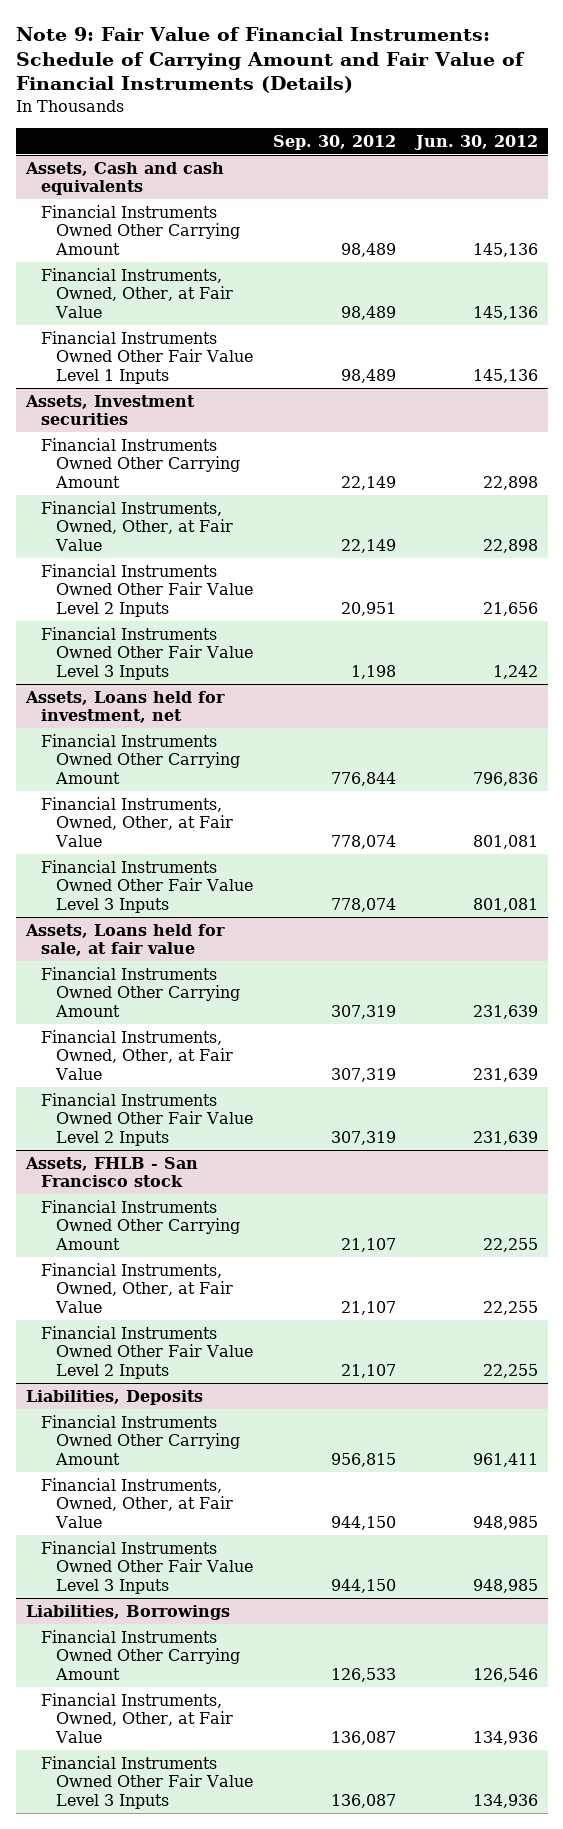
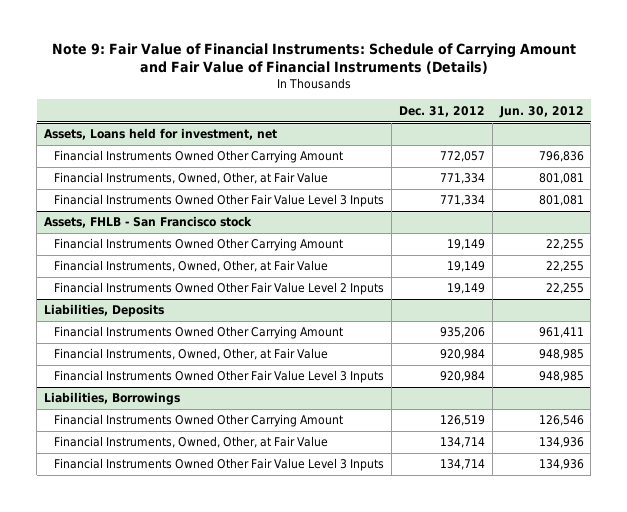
[273,134,397,150] Sep. 30, 2012 -> none
none -> [398,105,485,117] Dec. 31, 2012
[24,161,224,196] Assets, Cash and cash equivalents -> none
[40,204,241,256] Financial Instruments Owned Other Carrying Amount -> none
[40,267,234,319] Financial Instruments, Owned, Other, at Fair Value -> none
[40,330,254,385] Financial Instruments Owned Other Fair Value Level 1 Inputs -> none
[24,394,195,426] Assets, Investment securities -> none
[40,437,241,489] Financial Instruments Owned Other Carrying Amount -> none
[40,500,234,552] Financial Instruments, Owned, Other, at Fair Value -> none
[40,563,254,618] Financial Instruments Owned Other Fair Value Level 2 Inputs -> none
[40,626,254,681] Financial Instruments Owned Other Fair Value Level 3 Inputs -> none
[24,923,225,957] Assets, Loans held for sale, at fair value -> none
[40,966,241,1018] Financial Instruments Owned Other Carrying Amount -> none
[40,1029,234,1081] Financial Instruments, Owned, Other, at Fair Value -> none
[40,1092,254,1147] Financial Instruments Owned Other Fair Value Level 2 Inputs -> none

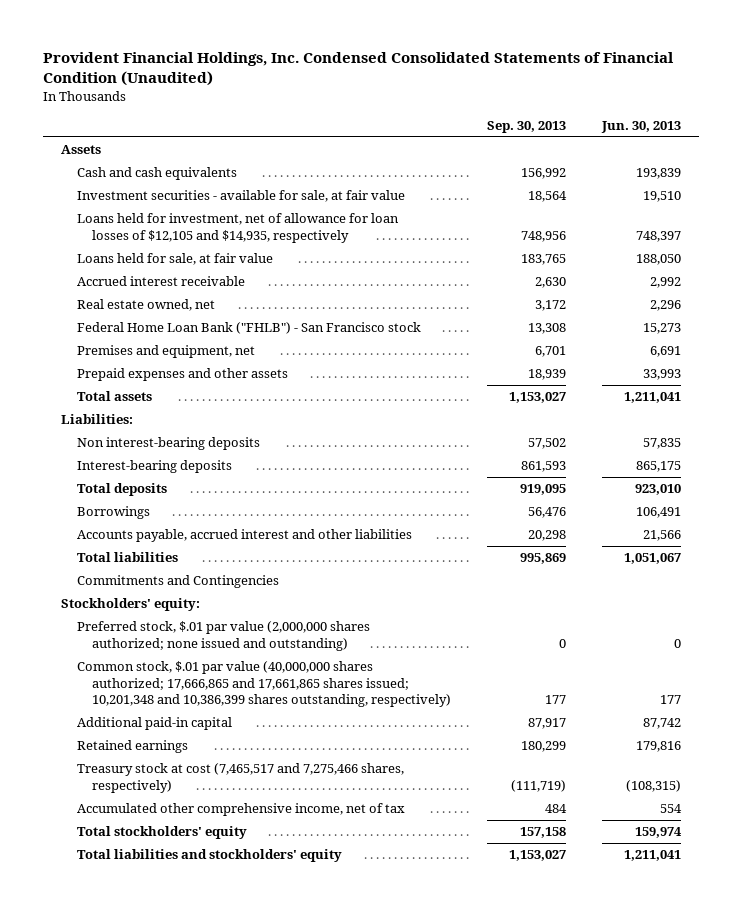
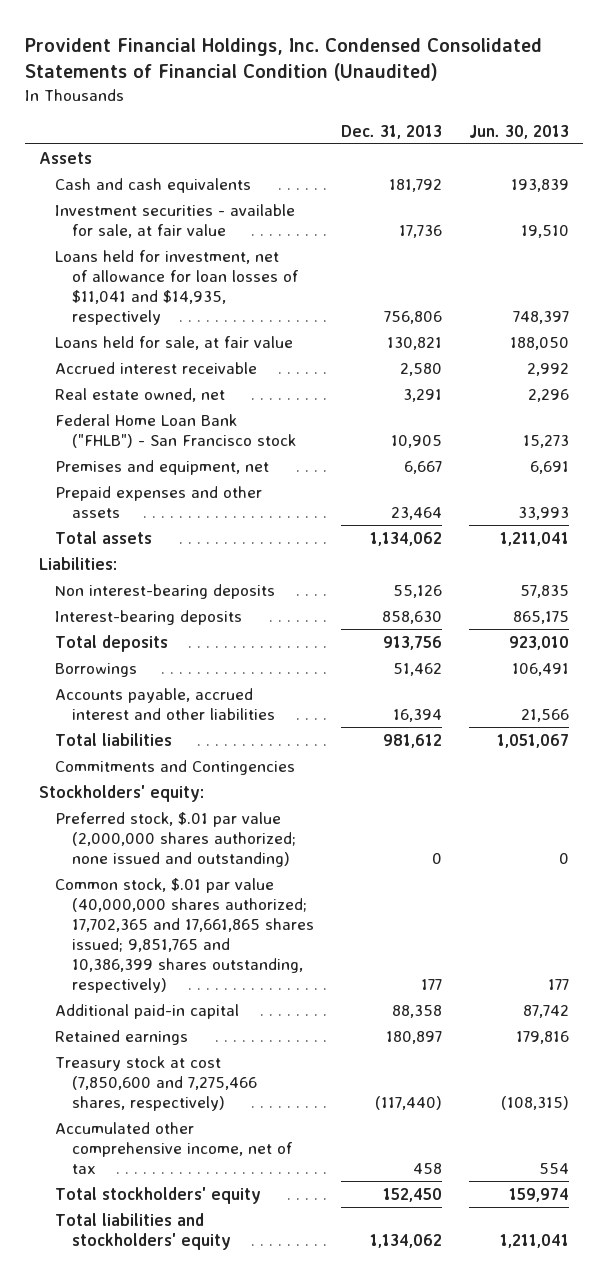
[487,120,567,133] Sep. 30, 2013 -> none
none -> [340,124,442,139] Dec. 31, 2013
[76,213,399,243] Loans held for investment, net of allowance for loan losses of $12,105 and $14,935, respectively -> [55,249,299,325] Loans held for investment, net of allowance for loan losses of $11,041 and $14,935, respectively
[76,661,452,708] Common stock, $.01 par value (40,000,000 shares authorized; 17,666,865 and 17,661,865 shares issued; 10,201,348 and 10,386,399 shares outstanding, respectively) -> [55,877,314,993] Common stock, $.01 par value (40,000,000 shares authorized; 17,702,365 and 17,661,865 shares issued; 9,851,765 and 10,386,399 shares outstanding, respectively)
[76,763,404,793] Treasury stock at cost (7,465,517 and 7,275,466 shares, respectively) -> [55,1055,257,1111] Treasury stock at cost (7,850,600 and 7,275,466 shares, respectively)

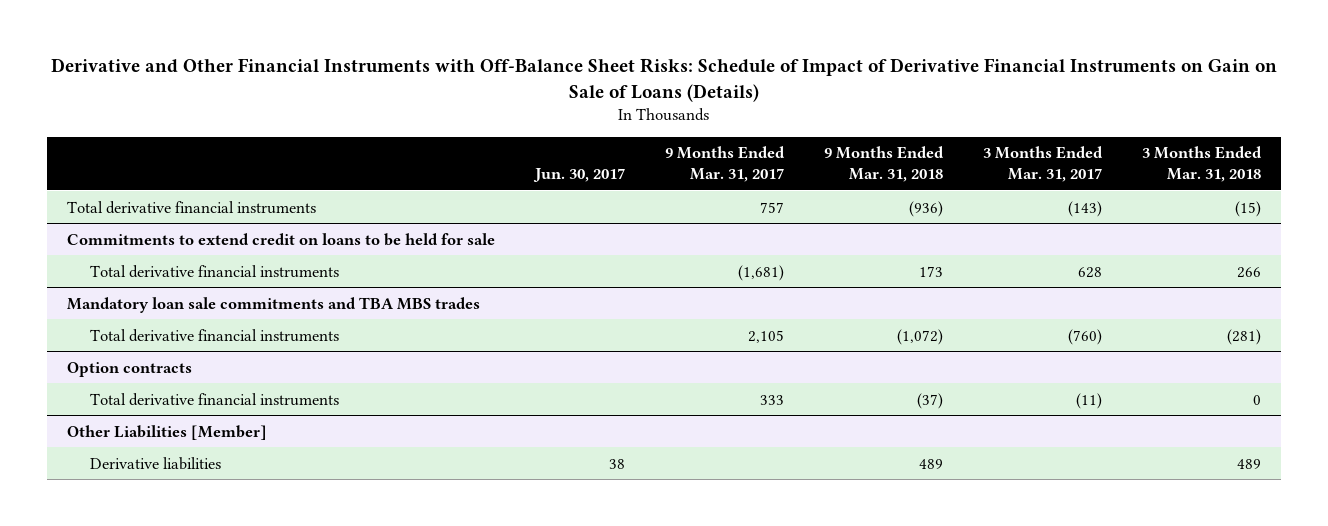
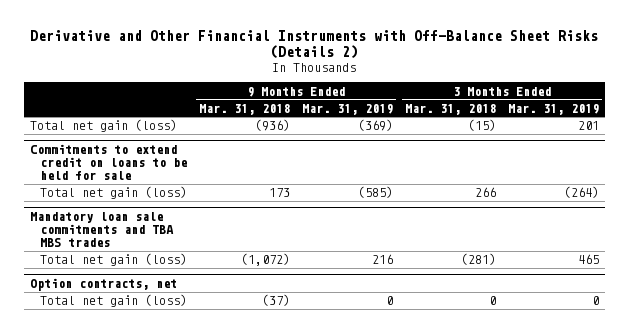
[50,58,1277,102] Derivative and Other Financial Instruments with Off-Balance Sheet Risks: Schedule of Impact of Derivative Financial Instruments on Gain on Sale of Loans (Details) -> [30,29,599,60] Derivative and Other Financial Instruments with Off-Balance Sheet Risks (Details 2)
[532,167,625,182] Jun. 30, 2017 -> none
[664,146,785,182] 9 Months Ended Mar. 31, 2017 -> none
[983,146,1104,182] 3 Months Ended Mar. 31, 2017 -> none
none -> [302,103,394,115] Mar. 31, 2019
none -> [507,103,599,115] Mar. 31, 2019
[66,200,316,214] Total derivative financial instruments -> [30,119,178,133] Total net gain (loss)
[89,264,339,278] Total derivative financial instruments -> [40,186,188,200] Total net gain (loss)
[66,424,267,440] Other Liabilities [Member] -> none
[89,456,221,470] Derivative liabilities -> none
[89,328,339,342] Total derivative financial instruments -> [40,253,188,267] Total net gain (loss)
[66,361,192,377] Option contracts -> [30,278,178,292] Option contracts, net
[89,392,339,406] Total derivative financial instruments -> [40,294,188,308] Total net gain (loss)

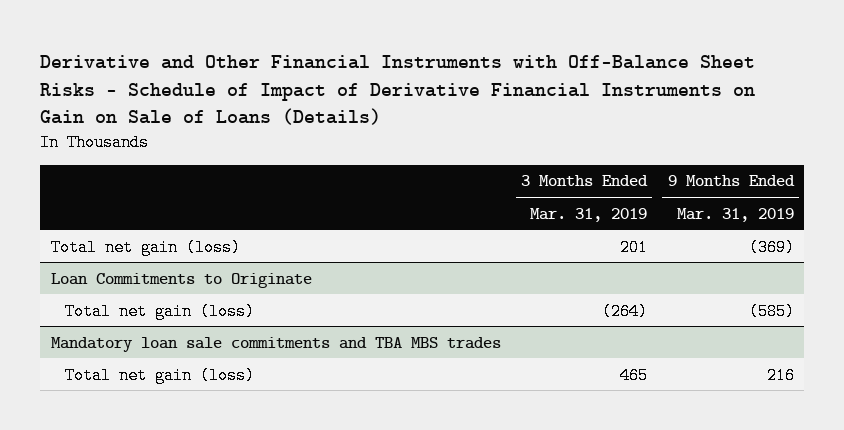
[30,29,599,60] Derivative and Other Financial Instruments with Off-Balance Sheet Risks (Details 2) -> [40,54,756,126] Derivative and Other Financial Instruments with Off-Balance Sheet Risks - Schedule of Impact of Derivative Financial Instruments on Gain on Sale of Loans (Details)
[199,103,291,115] Mar. 31, 2018 -> none
[404,103,496,115] Mar. 31, 2018 -> none
[30,144,188,181] Commitments to extend credit on loans to be held for sale -> [50,272,312,288] Loan Commitments to Originate
[30,278,178,292] Option contracts, net -> none
[40,294,188,308] Total net gain (loss) -> none

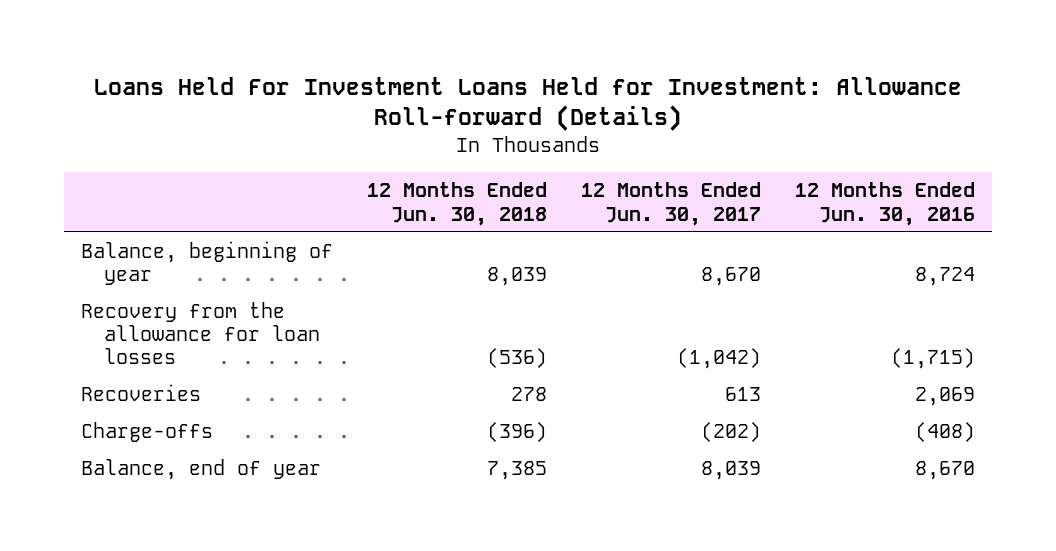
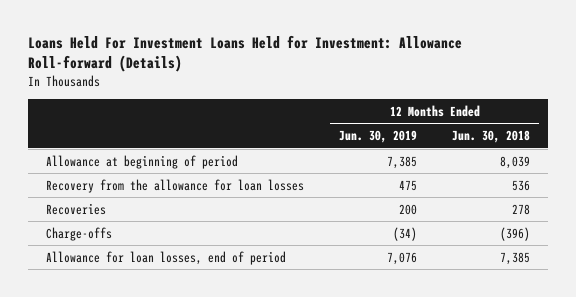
[580,182,761,226] 12 Months Ended Jun. 30, 2017 -> none
[794,182,975,226] 12 Months Ended Jun. 30, 2016 -> none
none -> [338,130,417,144] Jun. 30, 2019
[80,241,333,286] Balance, beginning of year -> [45,154,238,169] Allowance at beginning of period
[486,348,547,369] (536) -> [512,179,531,191] 536
[80,459,321,481] Balance, end of year -> [45,250,286,265] Allowance for loan losses, end of period

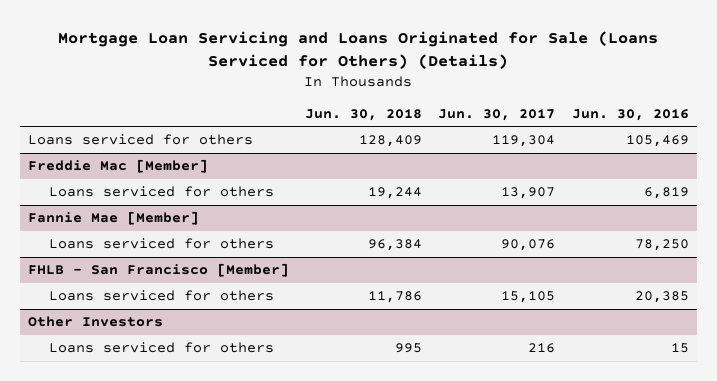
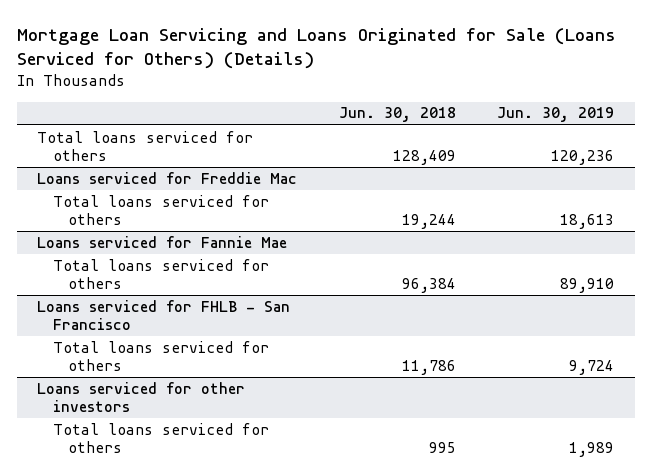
[438,108,556,121] Jun. 30, 2017 -> none
[571,108,689,121] Jun. 30, 2016 -> none
none -> [497,107,615,123] Jun. 30, 2019
[27,134,253,146] Loans serviced for others -> [37,130,254,162] Total loans serviced for others
[27,159,208,174] Freddie Mac [Member] -> [37,171,298,184] Loans serviced for Freddie Mac
[49,186,275,198] Loans serviced for others -> [52,194,269,226] Total loans serviced for others
[27,211,199,226] Fannie Mae [Member] -> [37,235,288,248] Loans serviced for Fannie Mae
[49,238,275,250] Loans serviced for others -> [52,258,269,290] Total loans serviced for others
[27,263,289,278] FHLB - San Francisco [Member] -> [37,299,291,331] Loans serviced for FHLB - San Francisco
[49,290,275,302] Loans serviced for others -> [52,340,269,372] Total loans serviced for others
[27,316,163,328] Other Investors -> [37,381,246,413] Loans serviced for other investors
[49,342,275,354] Loans serviced for others -> [52,422,269,454] Total loans serviced for others

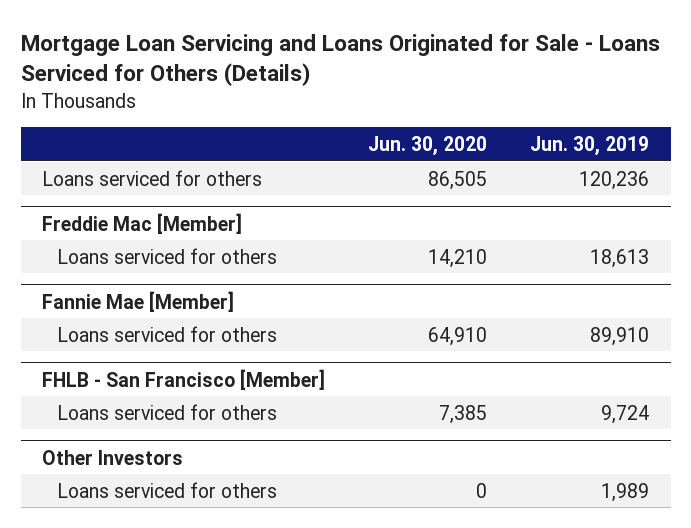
[16,27,616,69] Mortgage Loan Servicing and Loans Originated for Sale (Loans Serviced for Others) (Details) -> [20,33,660,87] Mortgage Loan Servicing and Loans Originated for Sale - Loans Serviced for Others (Details)
[338,107,456,123] Jun. 30, 2018 -> none
none -> [368,135,488,156] Jun. 30, 2020
[37,130,254,162] Total loans serviced for others -> [42,169,263,186] Loans serviced for others
[37,171,298,184] Loans serviced for Freddie Mac -> [42,212,243,234] Freddie Mac [Member]
[52,194,269,226] Total loans serviced for others -> [57,247,278,264] Loans serviced for others
[37,235,288,248] Loans serviced for Fannie Mae -> [42,290,235,312] Fannie Mae [Member]
[52,258,269,290] Total loans serviced for others -> [57,325,278,342] Loans serviced for others
[37,299,291,331] Loans serviced for FHLB - San Francisco -> [42,368,326,390] FHLB - San Francisco [Member]
[52,340,269,372] Total loans serviced for others -> [57,403,278,420] Loans serviced for others
[37,381,246,413] Loans serviced for other investors -> [42,449,184,465] Other Investors
[52,422,269,454] Total loans serviced for others -> [57,481,278,498] Loans serviced for others

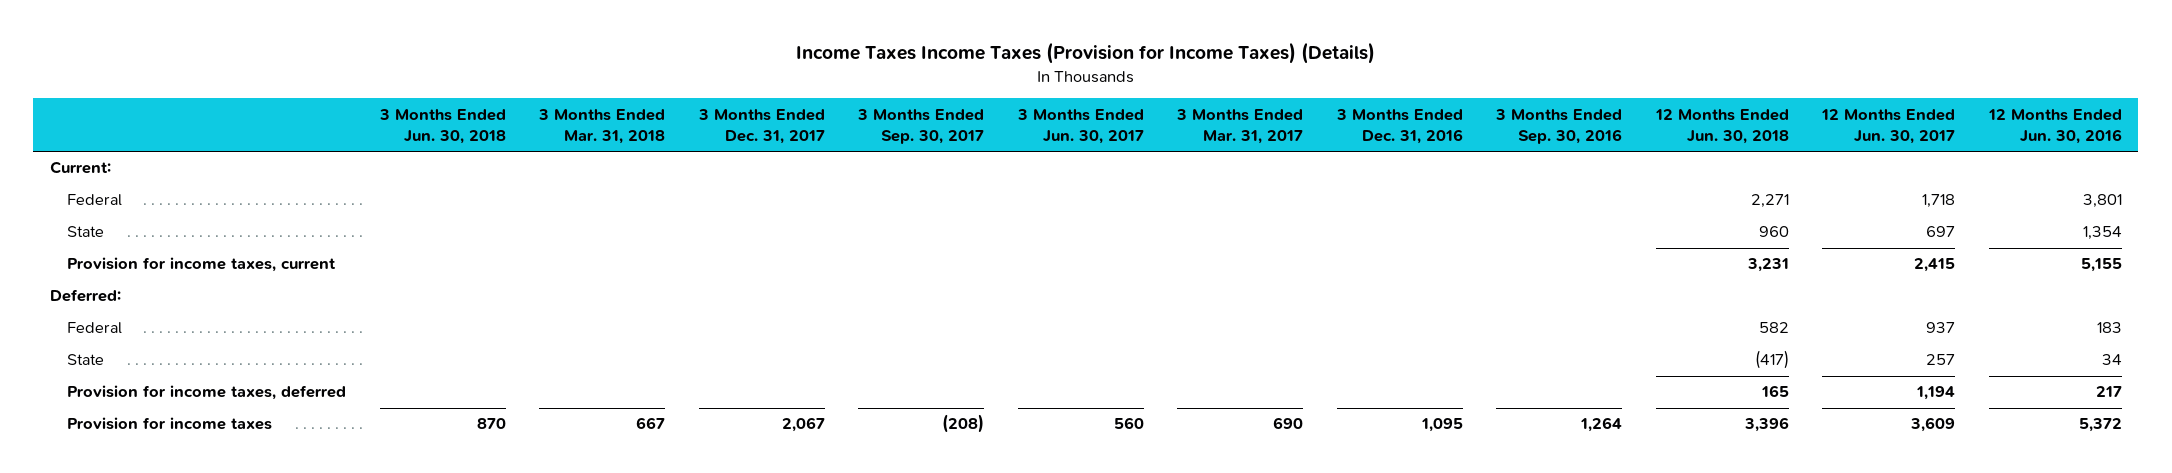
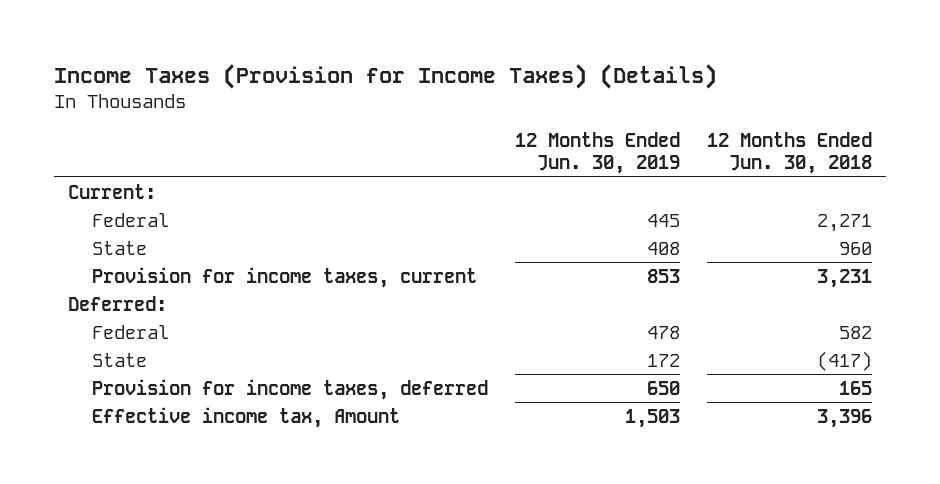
[795,42,1375,65] Income Taxes Income Taxes (Provision for Income Taxes) (Details) -> [54,63,718,89] Income Taxes (Provision for Income Taxes) (Details)
[378,108,506,145] 3 Months Ended Jun. 30, 2018 -> none
[538,108,666,145] 3 Months Ended Mar. 31, 2018 -> none
[697,108,825,145] 3 Months Ended Dec. 31, 2017 -> none
[857,108,985,145] 3 Months Ended Sep. 30, 2017 -> none
[1016,108,1144,145] 3 Months Ended Jun. 30, 2017 -> none
[1176,108,1304,145] 3 Months Ended Mar. 31, 2017 -> none
[1335,108,1463,145] 3 Months Ended Dec. 31, 2016 -> none
[1495,108,1623,145] 3 Months Ended Sep. 30, 2016 -> none
[1821,108,1956,145] 12 Months Ended Jun. 30, 2017 -> none
[1987,108,2122,145] 12 Months Ended Jun. 30, 2016 -> none
none -> [514,132,680,175] 12 Months Ended Jun. 30, 2019
[67,417,273,431] Provision for income taxes -> [91,406,400,428] Effective income tax, Amount

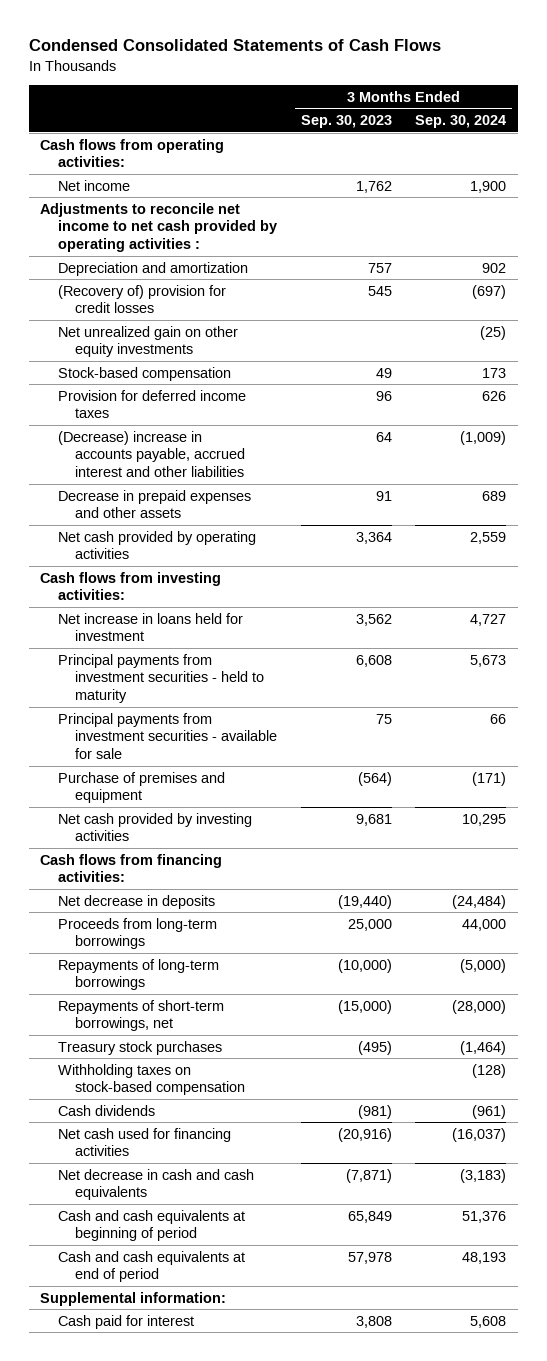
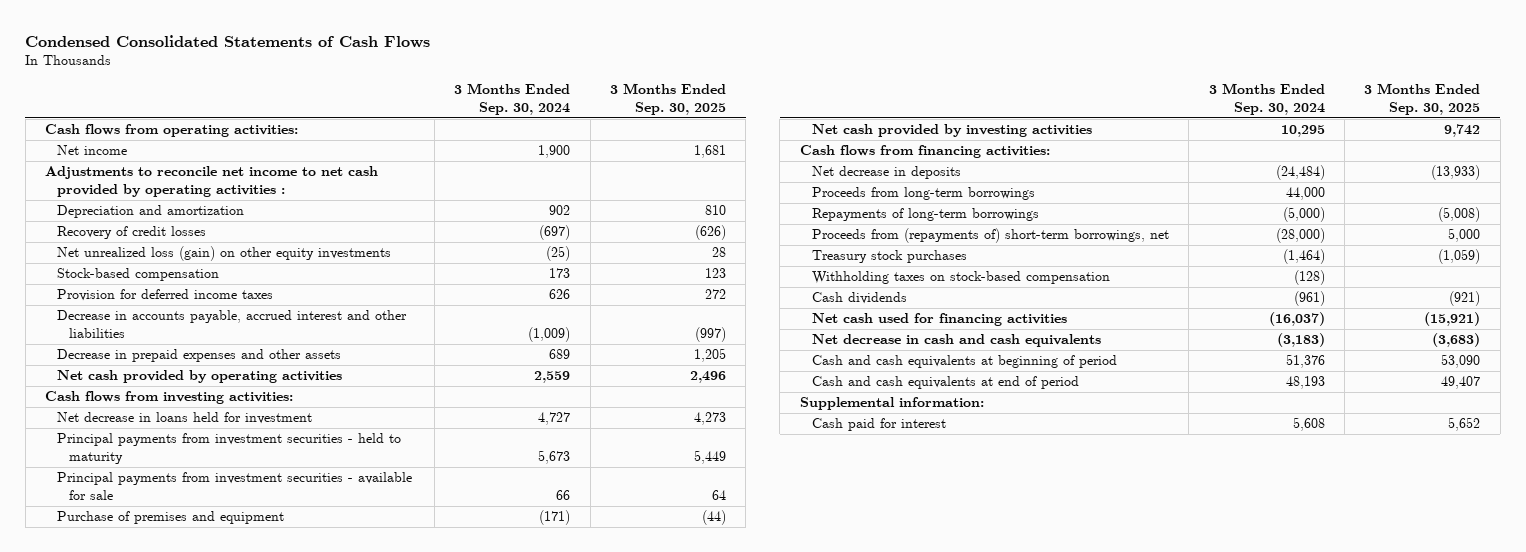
[300,115,392,129] Sep. 30, 2023 -> none
none -> [610,82,727,115] 3 Months Ended Sep. 30, 2025
[57,284,226,314] (Recovery of) provision for credit losses -> [57,226,207,240] Recovery of credit losses
[57,325,238,358] Net unrealized gain on other equity investments -> [57,246,392,262] Net unrealized loss (gain) on other equity investments
[57,430,246,478] (Decrease) increase in accounts payable, accrued interest and other liabilities -> [57,310,408,339] Decrease in accounts payable, accrued interest and other liabilities
[57,612,243,642] Net increase in loans held for investment -> [57,412,313,425] Net decrease in loans held for investment
[57,999,224,1032] Repayments of short-term borrowings, net -> [811,228,1169,244] Proceeds from (repayments of) short-term borrowings, net

